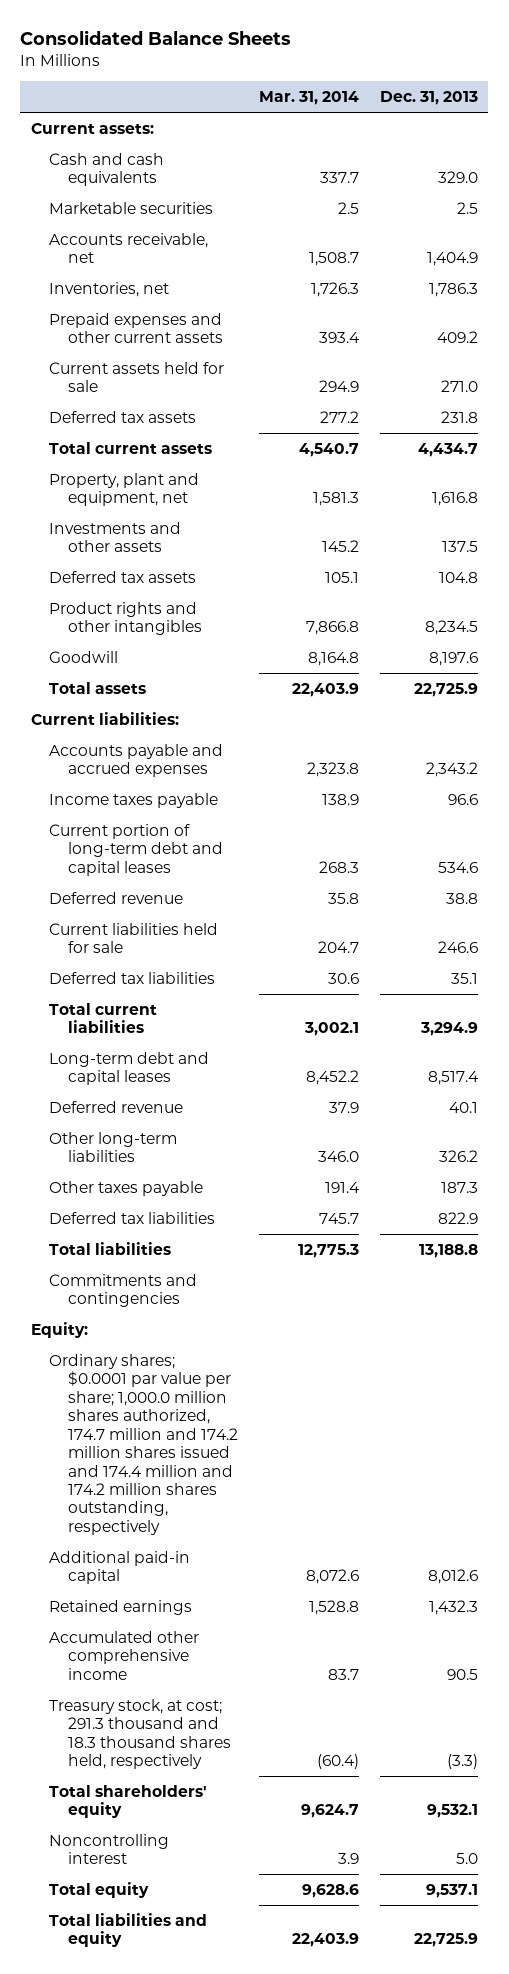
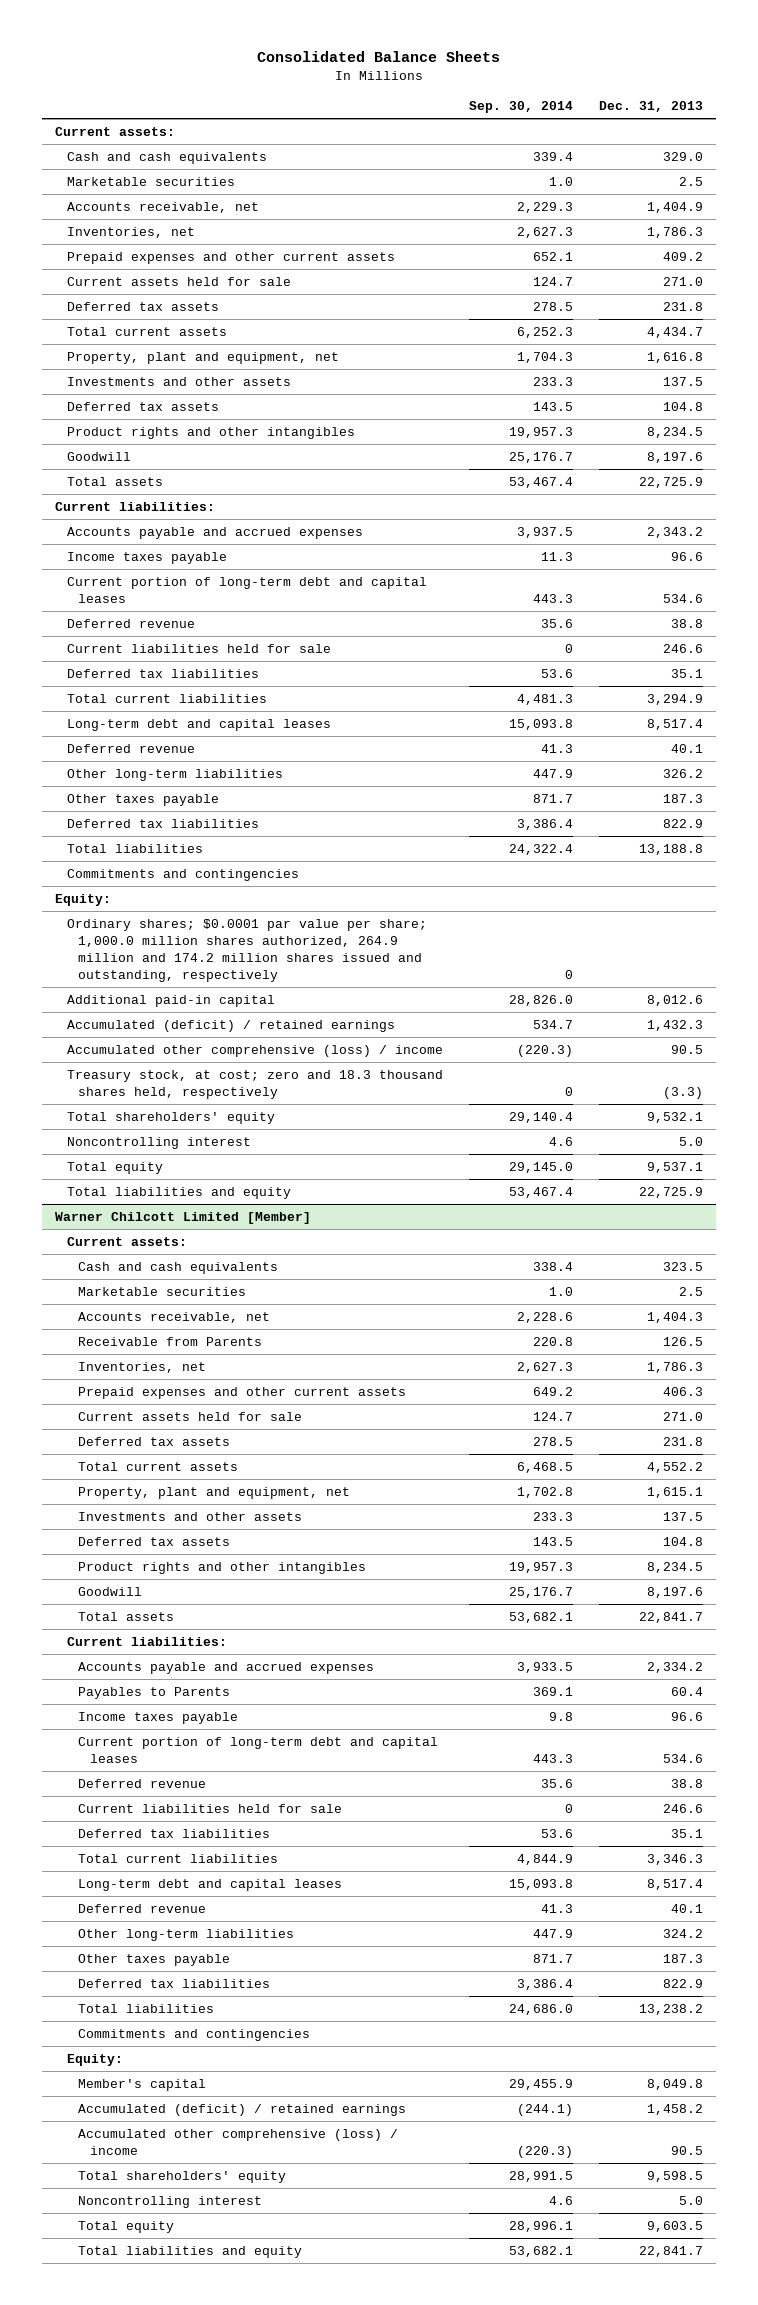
[258,91,359,106] Mar. 31, 2014 -> none
none -> [468,100,573,113] Sep. 30, 2014
[49,1353,238,1535] Ordinary shares; $0.0001 par value per share; 1,000.0 million shares authorized, 174.7 million and 174.2 million shares issued and 174.4 million and 174.2 million shares outstanding, respectively -> [66,918,427,982] Ordinary shares; $0.0001 par value per share; 1,000.0 million shares authorized, 264.9 million and 174.2 million shares issued and outstanding, respectively
[49,1599,193,1615] Retained earnings -> [66,1019,395,1032] Accumulated (deficit) / retained earnings
[49,1630,200,1680] Accumulated other comprehensive income -> [66,1044,443,1057] Accumulated other comprehensive (loss) / income
[49,1698,231,1770] Treasury stock, at cost; 291.3 thousand and 18.3 thousand shares held, respectively -> [66,1069,443,1099] Treasury stock, at cost; zero and 18.3 thousand shares held, respectively
none -> [55,1211,312,1224] Warner Chilcott Limited [Member]
none -> [66,1236,187,1246] Current assets:
none -> [78,1261,279,1274] Cash and cash equivalents
none -> [78,1286,247,1296] Marketable securities
none -> [78,1311,271,1323] Accounts receivable, net
none -> [78,1336,263,1346] Receivable from Parents
none -> [78,1361,207,1373] Inventories, net
none -> [78,1386,407,1399] Prepaid expenses and other current assets
none -> [78,1411,303,1421] Current assets held for sale
none -> [78,1436,231,1446] Deferred tax assets
none -> [78,1461,239,1471] Total current assets
none -> [78,1486,351,1499] Property, plant and equipment, net
none -> [78,1511,303,1521] Investments and other assets
none -> [78,1536,231,1546] Deferred tax assets
none -> [78,1561,367,1574] Product rights and other intangibles
none -> [78,1586,143,1596] Goodwill
none -> [78,1611,175,1621] Total assets
none -> [66,1636,227,1646] Current liabilities:
none -> [78,1661,375,1674] Accounts payable and accrued expenses
none -> [78,1686,231,1699] Payables to Parents
none -> [78,1711,239,1724] Income taxes payable
none -> [78,1736,439,1763] Current portion of long-term debt and capital leases
none -> [78,1778,207,1788] Deferred revenue
none -> [78,1803,343,1813] Current liabilities held for sale
none -> [78,1828,271,1838] Deferred tax liabilities
none -> [78,1853,279,1863] Total current liabilities
none -> [78,1878,343,1891] Long-term debt and capital leases
none -> [78,1903,207,1913] Deferred revenue
none -> [78,1928,295,1941] Other long-term liabilities
none -> [78,1953,231,1966] Other taxes payable
none -> [78,1978,271,1988] Deferred tax liabilities
none -> [78,2003,215,2013] Total liabilities
none -> [78,2028,311,2041] Commitments and contingencies
none -> [66,2053,123,2066] Equity:
none -> [78,2078,207,2091] Member's capital
none -> [78,2103,407,2116] Accumulated (deficit) / retained earnings
none -> [78,2128,399,2155] Accumulated other comprehensive (loss) / income
none -> [78,2170,287,2183] Total shareholders' equity
none -> [78,2195,263,2208] Noncontrolling interest
none -> [78,2220,175,2233] Total equity
none -> [78,2245,303,2258] Total liabilities and equity

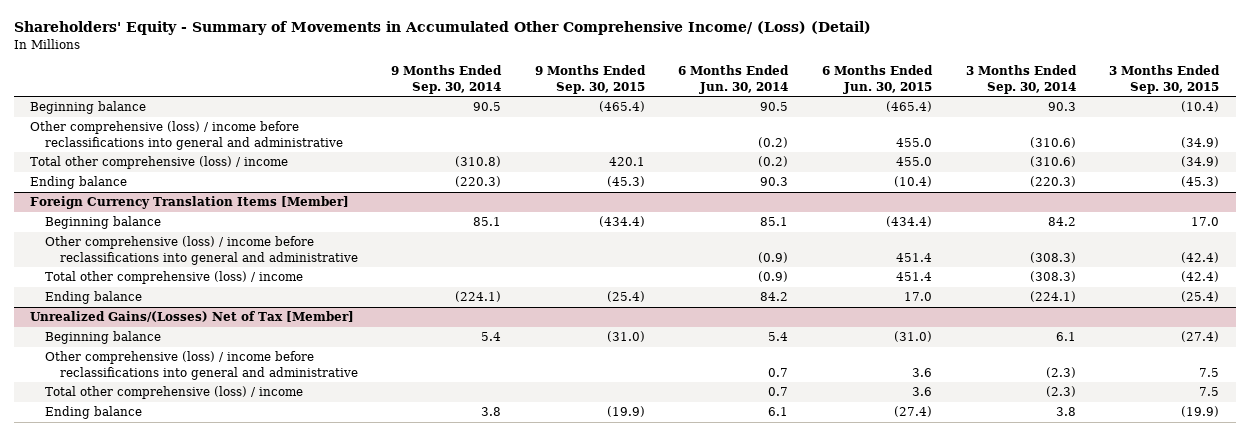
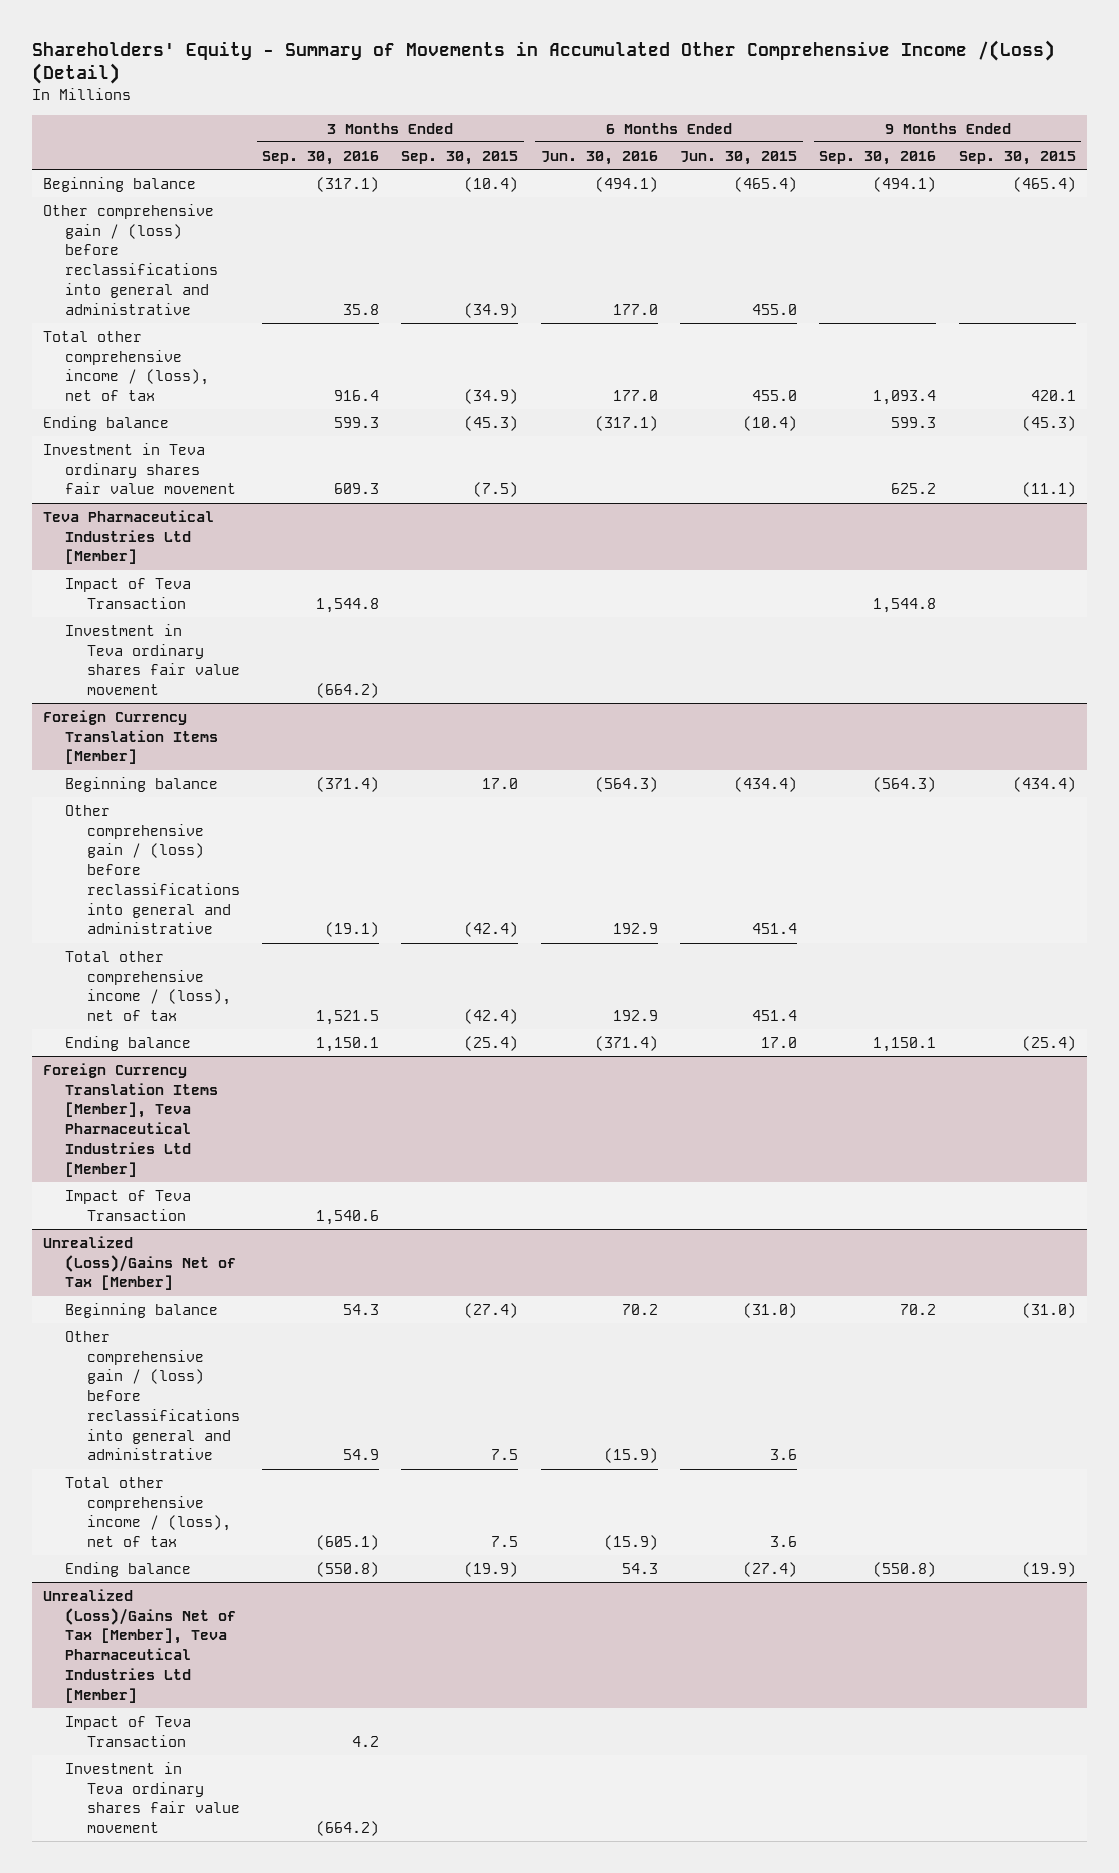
[13,21,871,36] Shareholders' Equity - Summary of Movements in Accumulated Other Comprehensive Income/ (Loss) (Detail) -> [31,39,1055,85] Shareholders' Equity - Summary of Movements in Accumulated Other Comprehensive Income /(Loss) (Detail)
[391,65,503,94] 9 Months Ended Sep. 30, 2014 -> none
[678,65,790,94] 6 Months Ended Jun. 30, 2014 -> none
[965,65,1077,94] 3 Months Ended Sep. 30, 2014 -> none
none -> [262,150,380,165] Sep. 30, 2016
none -> [540,150,658,165] Jun. 30, 2016
none -> [819,150,937,165] Sep. 30, 2016
[30,121,343,150] Other comprehensive (loss) / income before reclassifications into general and administrative -> [43,203,218,315] Other comprehensive gain / (loss) before reclassifications into general and administrative
[30,156,289,170] Total other comprehensive (loss) / income -> [43,330,209,402] Total other comprehensive income / (loss), net of tax
none -> [43,442,236,495] Investment in Teva ordinary shares fair value movement
none -> [43,509,215,565] Teva Pharmaceutical Industries Ltd [Member]
none -> [64,577,191,609] Impact of Teva Transaction
none -> [64,623,240,696] Investment in Teva ordinary shares fair value movement
[44,236,358,265] Other comprehensive (loss) / income before reclassifications into general and administrative -> [64,804,240,935] Other comprehensive gain / (loss) before reclassifications into general and administrative
[44,271,303,285] Total other comprehensive (loss) / income -> [64,950,231,1022] Total other comprehensive income / (loss), net of tax
none -> [43,1062,218,1177] Foreign Currency Translation Items [Member], Teva Pharmaceutical Industries Ltd [Member]
none -> [64,1189,191,1221] Impact of Teva Transaction
[30,311,355,323] Unrealized Gains/(Losses) Net of Tax [Member] -> [43,1235,236,1291] Unrealized (Loss)/Gains Net of Tax [Member]
[44,351,358,380] Other comprehensive (loss) / income before reclassifications into general and administrative -> [64,1330,240,1461] Other comprehensive gain / (loss) before reclassifications into general and administrative
[44,386,303,400] Total other comprehensive (loss) / income -> [64,1476,231,1548] Total other comprehensive income / (loss), net of tax
none -> [43,1588,236,1703] Unrealized (Loss)/Gains Net of Tax [Member], Teva Pharmaceutical Industries Ltd [Member]
none -> [64,1715,191,1747] Impact of Teva Transaction
none -> [64,1761,240,1834] Investment in Teva ordinary shares fair value movement

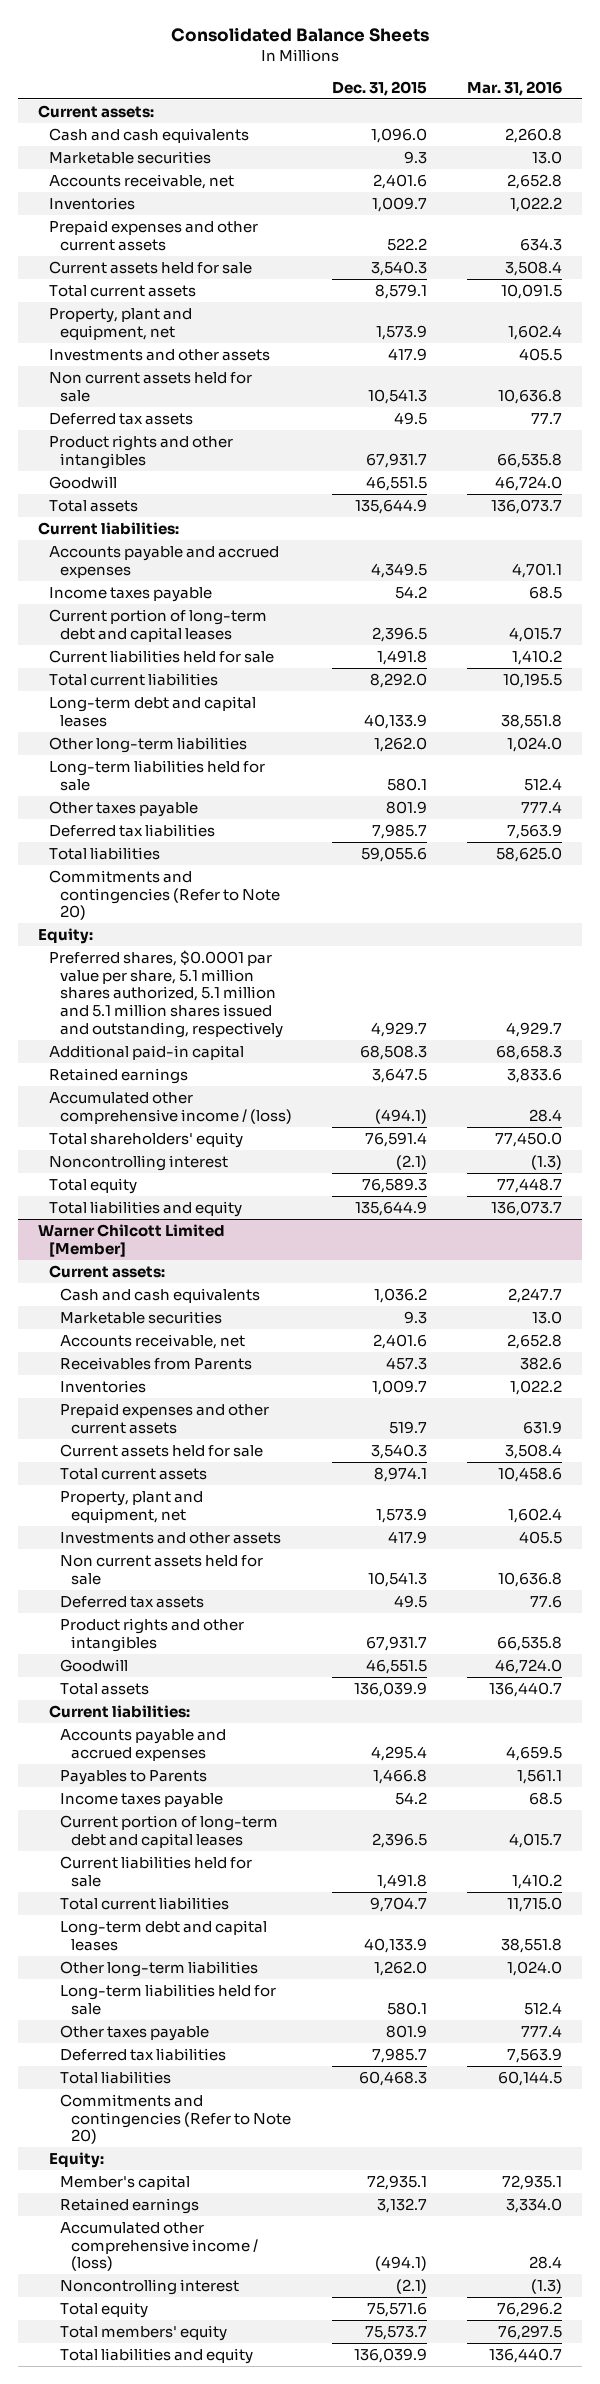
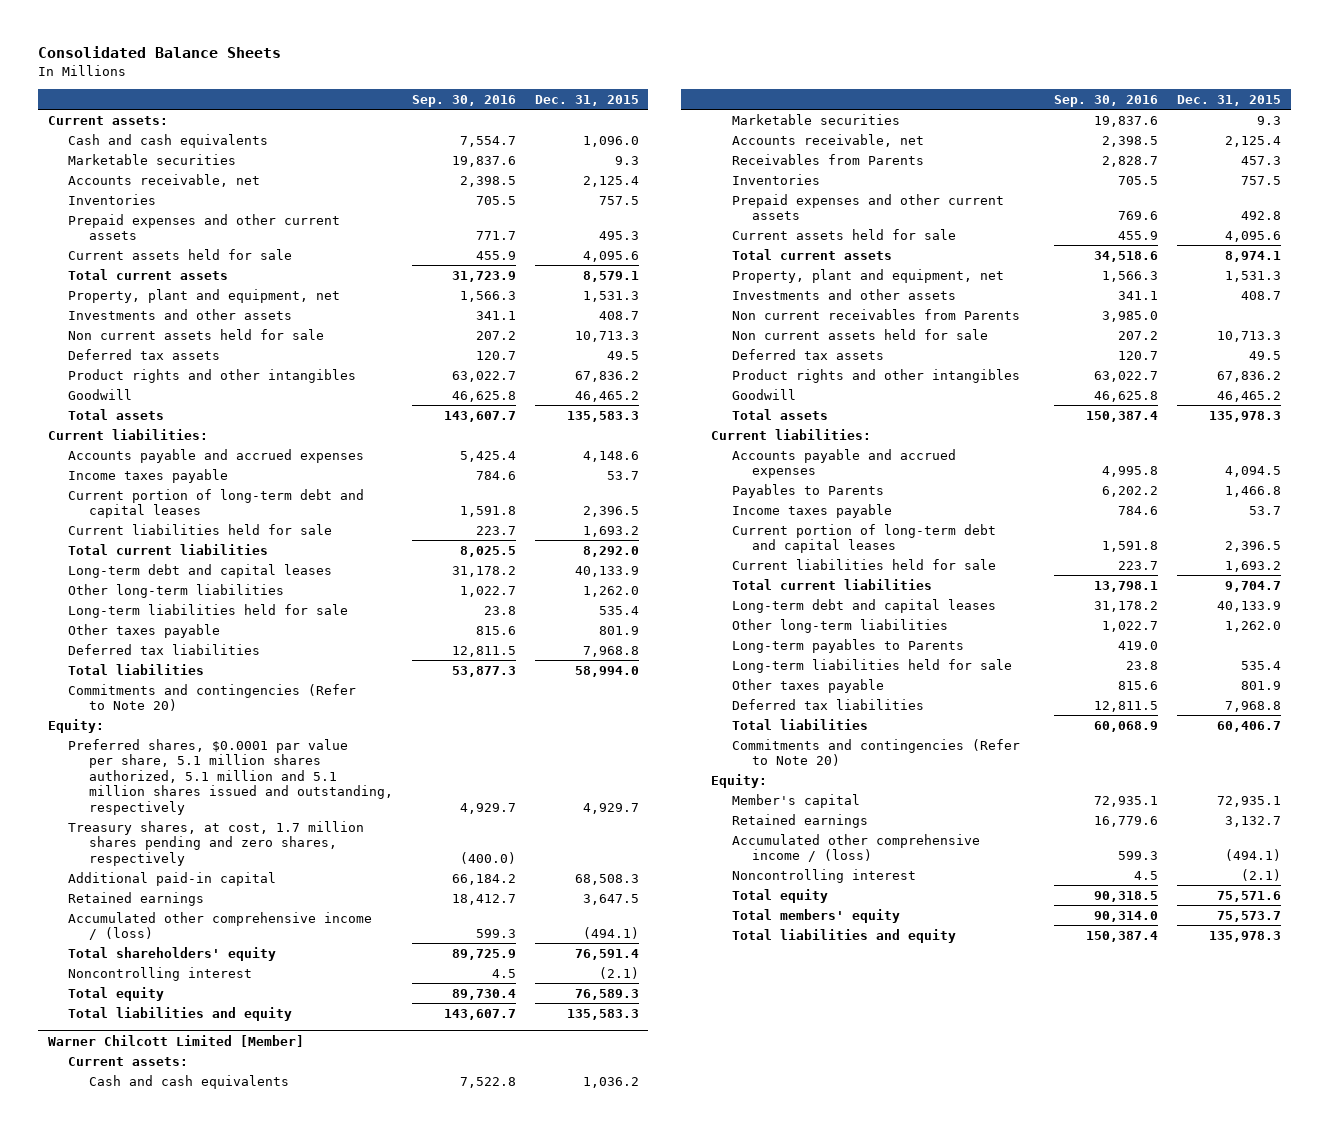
[466,80,562,96] Mar. 31, 2016 -> none
none -> [411,94,516,107] Sep. 30, 2016
[372,174,427,190] 2,401.6 -> [582,175,639,187] 2,125.4
[371,197,427,213] 1,009.7 -> [598,195,639,205] 757.5
[386,237,427,251] 522.2 -> [598,231,639,241] 495.3
[370,261,427,277] 3,540.3 -> [582,250,639,262] 4,095.6
[375,324,427,340] 1,573.9 -> [582,290,639,302] 1,531.3
[387,348,427,362] 417.9 -> [598,310,639,320] 408.7
[367,388,427,404] 10,541.3 -> [574,330,639,342] 10,713.3
[365,452,427,468] 67,931.7 -> [574,370,639,382] 67,836.2
[365,476,427,492] 46,551.5 -> [574,390,639,402] 46,465.2
[354,499,427,515] 135,644.9 -> [566,410,639,422] 135,583.3
[370,562,427,578] 4,349.5 -> [582,450,639,462] 4,148.6
[394,586,427,600] 54.2 -> [606,470,639,480] 53.7
[376,650,427,666] 1,491.8 -> [582,525,639,537] 1,693.2
[386,777,427,791] 580.1 -> [598,605,639,615] 535.4
[371,824,427,840] 7,985.7 -> [582,645,639,657] 7,968.8
[360,847,427,863] 59,055.6 -> [574,665,639,677] 58,994.0
none -> [68,820,365,866] Treasury shares, at cost, 1.7 million shares pending and zero shares, respectively
[354,1201,427,1217] 135,644.9 -> [566,1008,639,1020] 135,583.3
[372,1334,427,1350] 2,401.6 -> [1225,135,1282,147] 2,125.4
[371,1380,427,1396] 1,009.7 -> [1241,175,1282,185] 757.5
[388,1420,427,1434] 519.7 -> [1241,211,1282,221] 492.8
[370,1444,427,1460] 3,540.3 -> [1225,230,1282,242] 4,095.6
[375,1507,427,1523] 1,573.9 -> [1225,270,1282,282] 1,531.3
[387,1531,427,1545] 417.9 -> [1241,290,1282,300] 408.7
none -> [731,308,1020,320] Non current receivables from Parents
[367,1571,427,1587] 10,541.3 -> [1217,330,1282,342] 10,713.3
[365,1635,427,1651] 67,931.7 -> [1217,370,1282,382] 67,836.2
[365,1659,427,1675] 46,551.5 -> [1217,390,1282,402] 46,465.2
[353,1682,427,1698] 136,039.9 -> [1209,410,1282,422] 135,978.3
[370,1745,427,1761] 4,295.4 -> [1225,466,1282,478] 4,094.5
[394,1792,427,1806] 54.2 -> [1249,505,1282,515] 53.7
[376,1873,427,1889] 1,491.8 -> [1225,560,1282,572] 1,693.2
none -> [731,638,964,653] Long-term payables to Parents
[386,2001,427,2015] 580.1 -> [1241,660,1282,670] 535.4
[371,2048,427,2064] 7,985.7 -> [1225,700,1282,712] 7,968.8
[358,2071,427,2087] 60,468.3 -> [1217,720,1282,732] 60,406.7
[353,2348,427,2364] 136,039.9 -> [1209,930,1282,942] 135,978.3

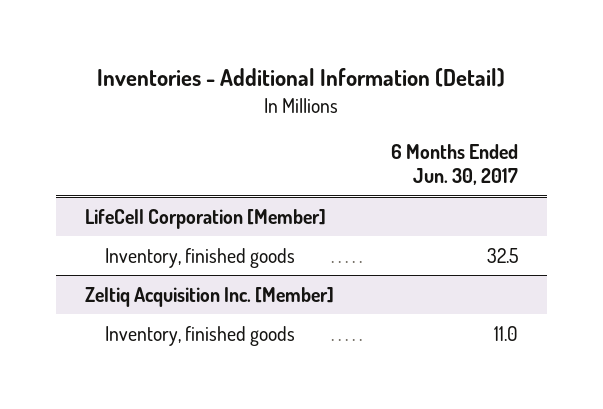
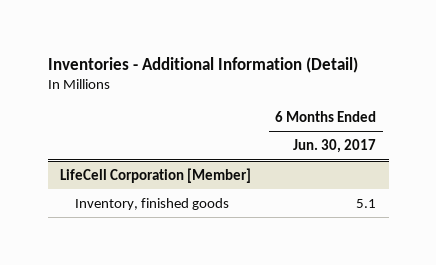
[84,286,334,307] Zeltiq Acquisition Inc. [Member] -> none
[104,325,295,346] Inventory, finished goods -> none
[487,247,519,263] 32.5 -> [356,198,377,208] 5.1

